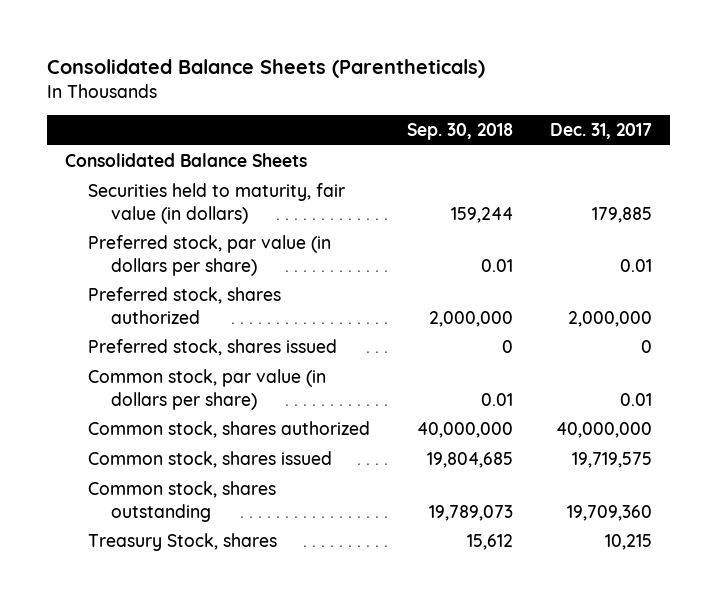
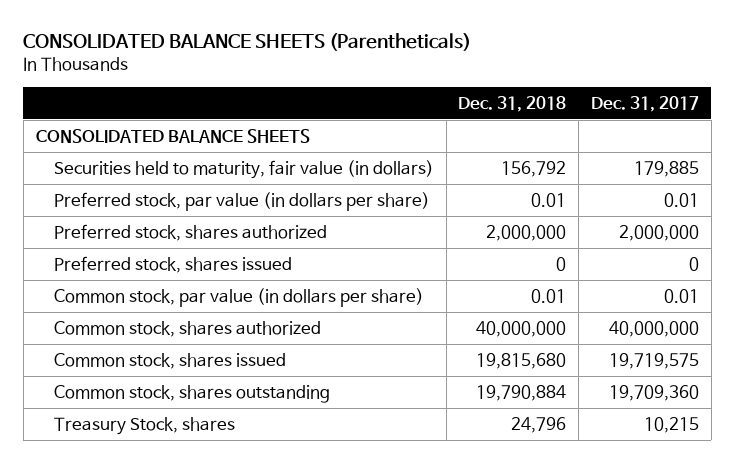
[46,58,485,78] Consolidated Balance Sheets (Parentheticals) -> [23,33,472,52] CONSOLIDATED BALANCE SHEETS (Parentheticals)
[406,123,513,141] Sep. 30, 2018 -> none
none -> [458,95,567,112] Dec. 31, 2018
[65,153,308,168] Consolidated Balance Sheets -> [35,128,310,143] CONSOLIDATED BALANCE SHEETS

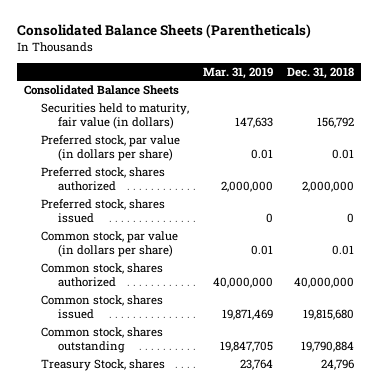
[23,33,472,52] CONSOLIDATED BALANCE SHEETS (Parentheticals) -> [16,23,311,38] Consolidated Balance Sheets (Parentheticals)
[590,95,699,112] Dec. 31, 2017 -> none
none -> [202,66,273,79] Mar. 31, 2019
[35,128,310,143] CONSOLIDATED BALANCE SHEETS -> [23,85,179,96] Consolidated Balance Sheets

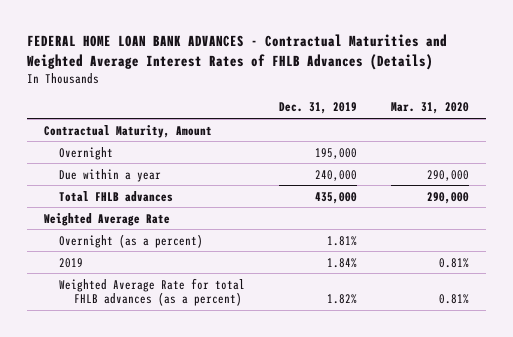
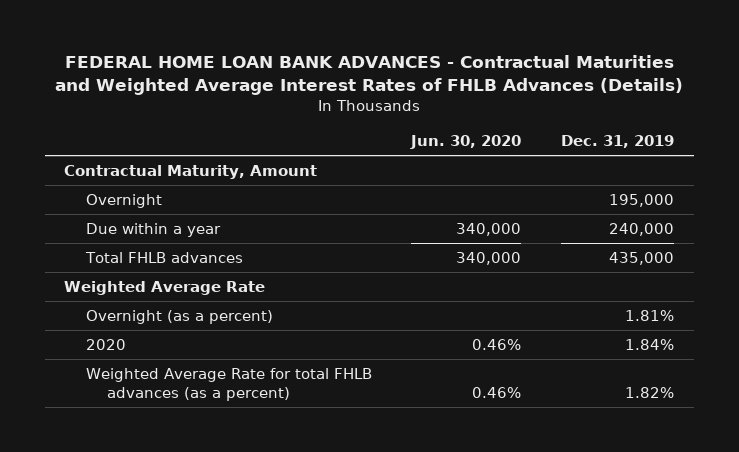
[391,102,470,115] Mar. 31, 2020 -> none
none -> [410,134,522,149] Jun. 30, 2020
[58,257,83,268] 2019 -> [85,339,126,351] 2020

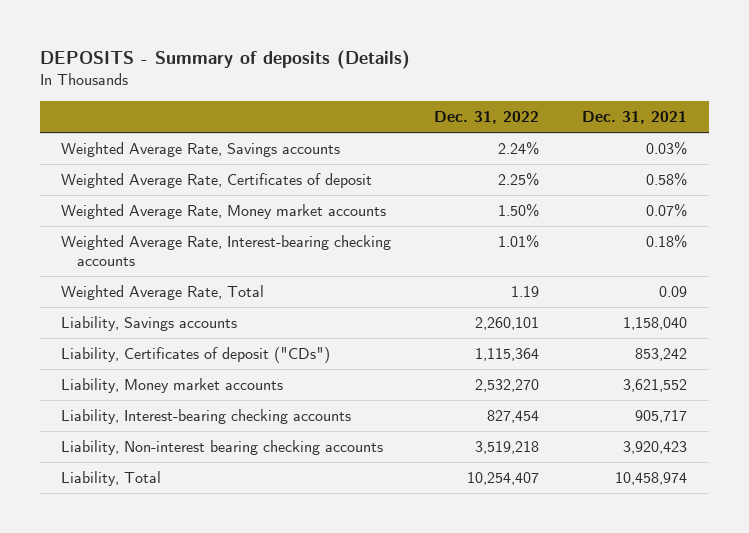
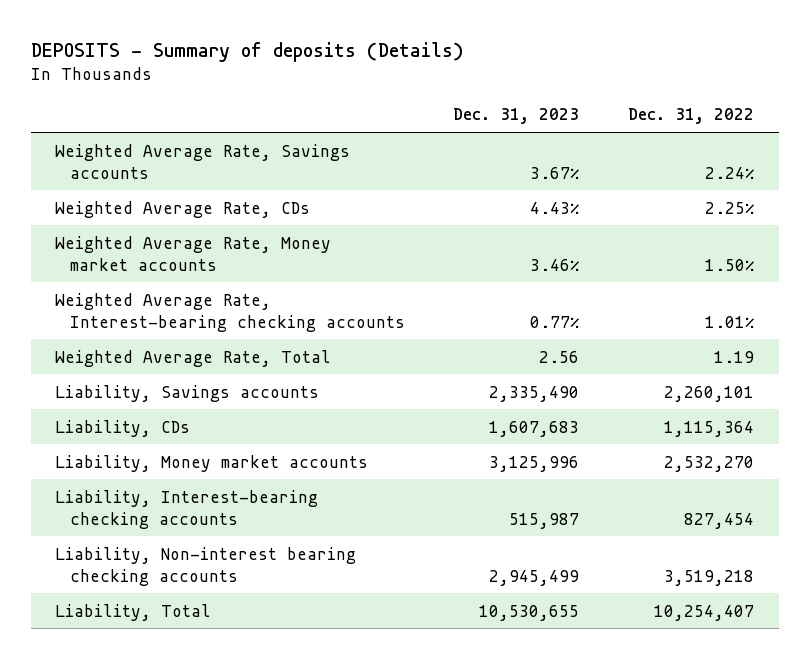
[582,111,688,125] Dec. 31, 2021 -> none
none -> [453,108,580,125] Dec. 31, 2023
[61,173,373,189] Weighted Average Rate, Certificates of deposit -> [54,200,310,218] Weighted Average Rate, CDs
[61,347,331,364] Liability, Certificates of deposit ("CDs") -> [54,419,190,437] Liability, CDs

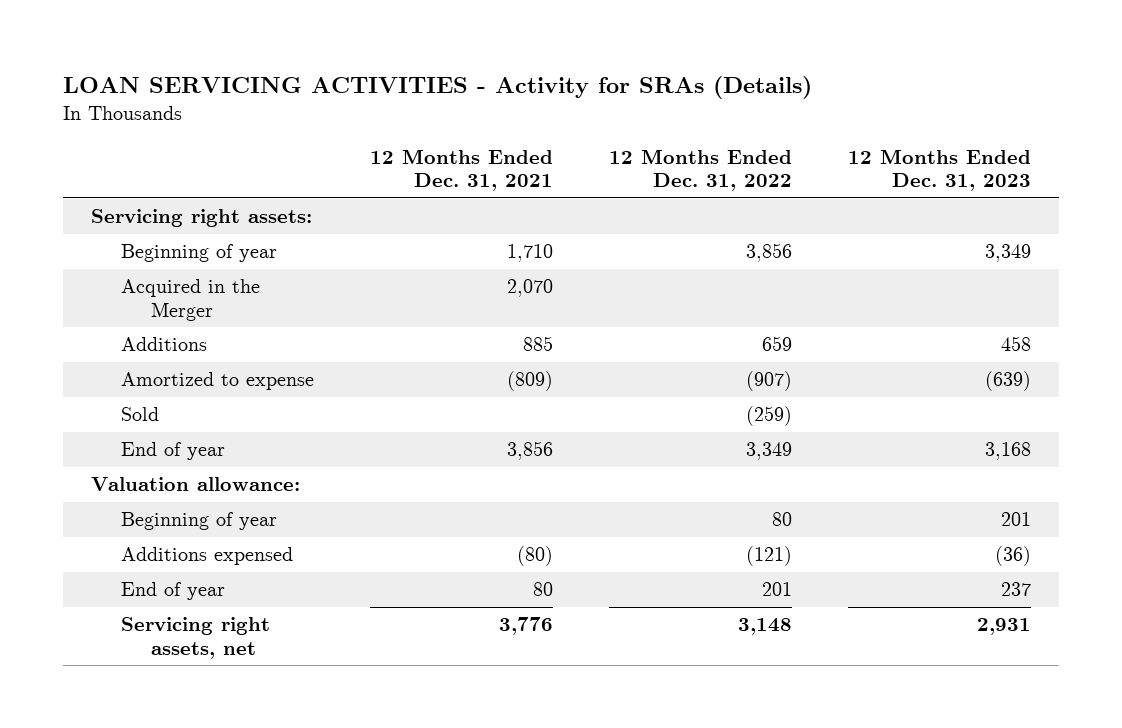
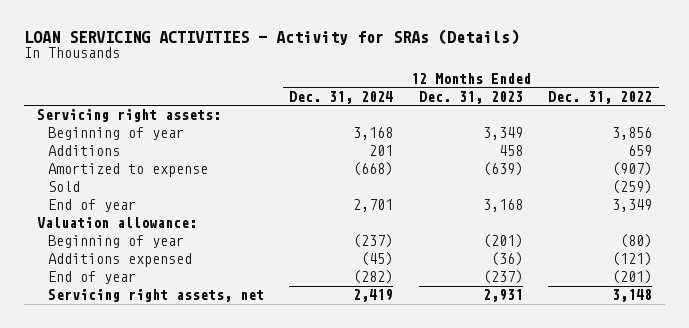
[369,148,553,192] 12 Months Ended Dec. 31, 2021 -> none
none -> [289,91,394,105] Dec. 31, 2024
[120,279,260,321] Acquired in the Merger -> none
[771,512,792,527] 80 -> [620,234,653,249] (80)
[1000,512,1031,527] 201 -> [482,234,523,249] (201)
[761,582,792,597] 201 -> [612,270,653,285] (201)
[1000,582,1031,597] 237 -> [482,270,523,285] (237)

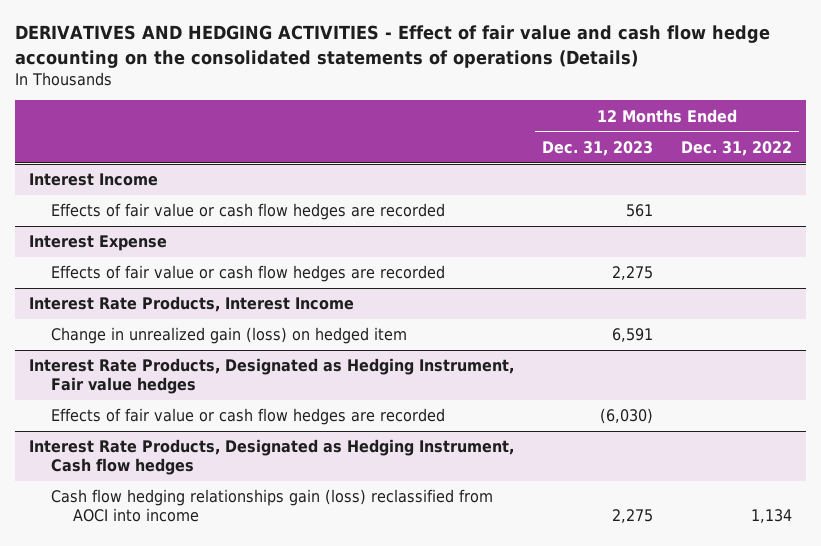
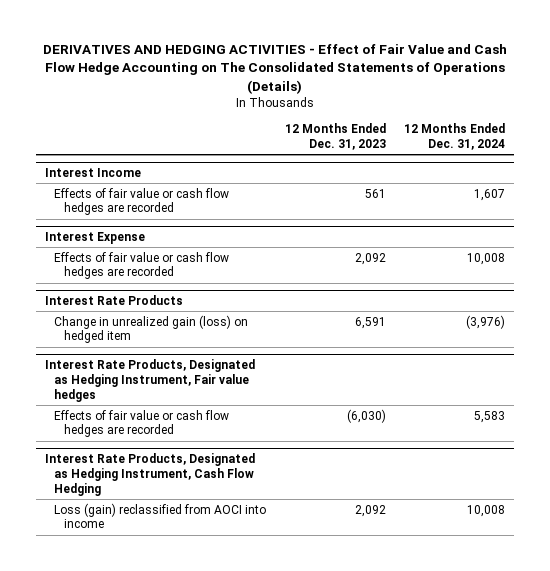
[15,25,771,68] DERIVATIVES AND HEDGING ACTIVITIES - Effect of fair value and cash flow hedge accounting on the consolidated statements of operations (Details) -> [42,43,507,94] DERIVATIVES AND HEDGING ACTIVITIES - Effect of Fair Value and Cash Flow Hedge Accounting on The Consolidated Statements of Operations (Details)
[680,140,792,156] Dec. 31, 2022 -> none
none -> [404,123,506,150] 12 Months Ended Dec. 31, 2024
[611,266,653,281] 2,275 -> [354,252,386,265] 2,092
[29,296,355,313] Interest Rate Products, Interest Income -> [44,294,183,305] Interest Rate Products
[29,439,515,476] Interest Rate Products, Designated as Hedging Instrument, Cash flow hedges -> [44,452,255,496] Interest Rate Products, Designated as Hedging Instrument, Cash Flow Hedging
[51,489,494,523] Cash flow hedging relationships gain (loss) reclassified from AOCI into income -> [54,502,267,529] Loss (gain) reclassified from AOCI into income
[611,509,653,524] 2,275 -> [354,504,386,517] 2,092

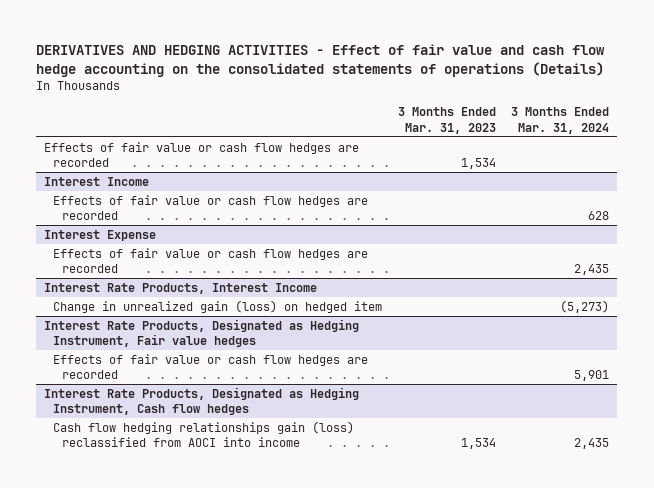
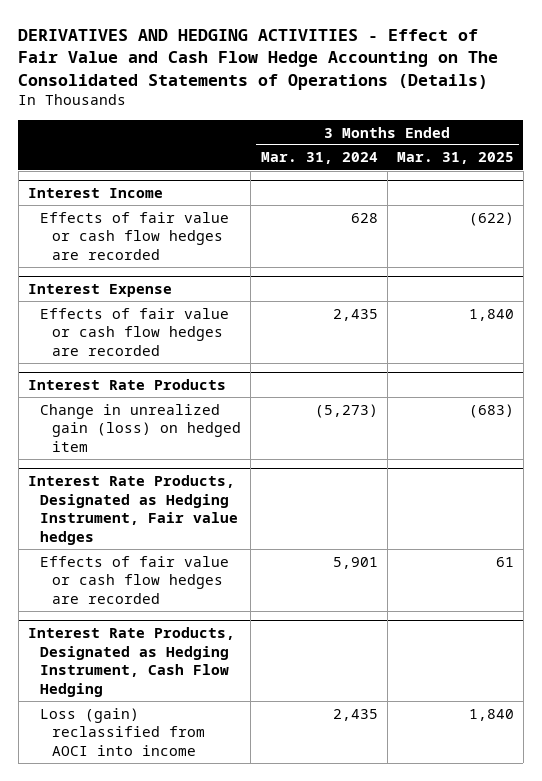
[36,44,606,77] DERIVATIVES AND HEDGING ACTIVITIES - Effect of fair value and cash flow hedge accounting on the consolidated statements of operations (Details) -> [18,28,499,90] DERIVATIVES AND HEDGING ACTIVITIES - Effect of Fair Value and Cash Flow Hedge Accounting on The Consolidated Statements of Operations (Details)
[397,107,496,134] 3 Months Ended Mar. 31, 2023 -> none
none -> [396,152,514,165] Mar. 31, 2025
[44,141,360,168] Effects of fair value or cash flow hedges are recorded -> none
[44,282,318,294] Interest Rate Products, Interest Income -> [28,378,227,390] Interest Rate Products
[44,386,360,416] Interest Rate Products, Designated as Hedging Instrument, Cash flow hedges -> [28,626,236,697] Interest Rate Products, Designated as Hedging Instrument, Cash Flow Hedging
[53,420,355,448] Cash flow hedging relationships gain (loss) reclassified from AOCI into income -> [40,707,206,756] Loss (gain) reclassified from AOCI into income

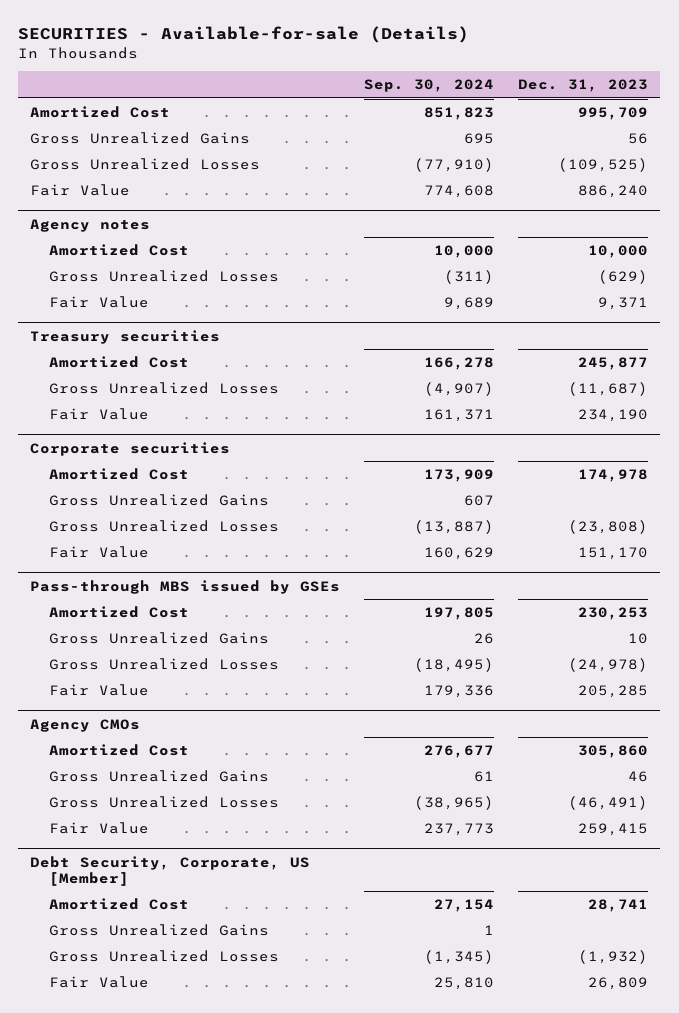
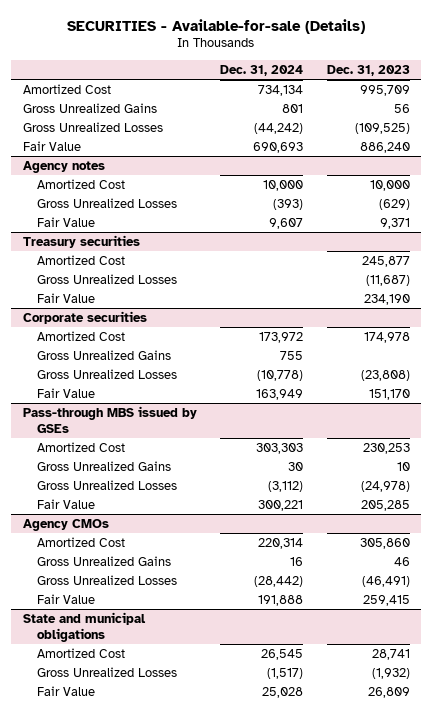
[364,79,495,93] Sep. 30, 2024 -> none
none -> [220,64,304,76] Dec. 31, 2024
[30,855,311,886] Debt Security, Corporate, US [Member] -> [22,611,146,642] State and municipal obligations
[48,923,269,936] Gross Unrealized Gains -> none

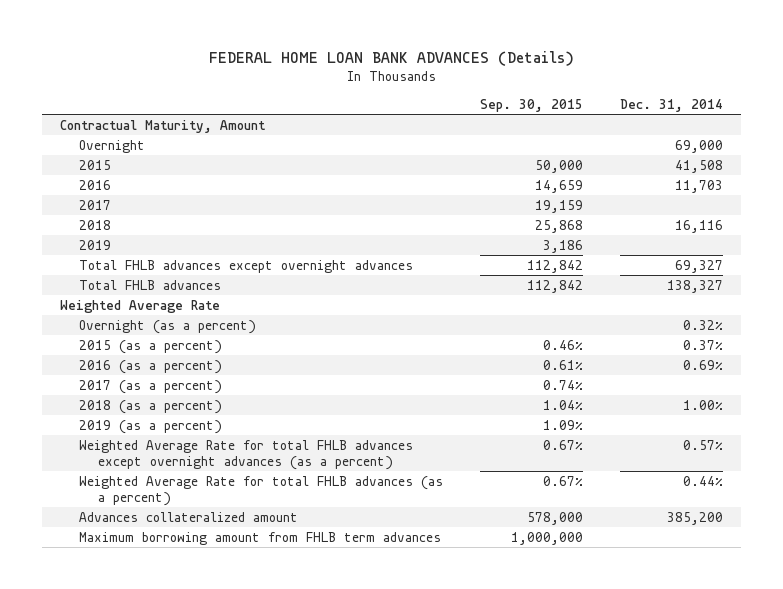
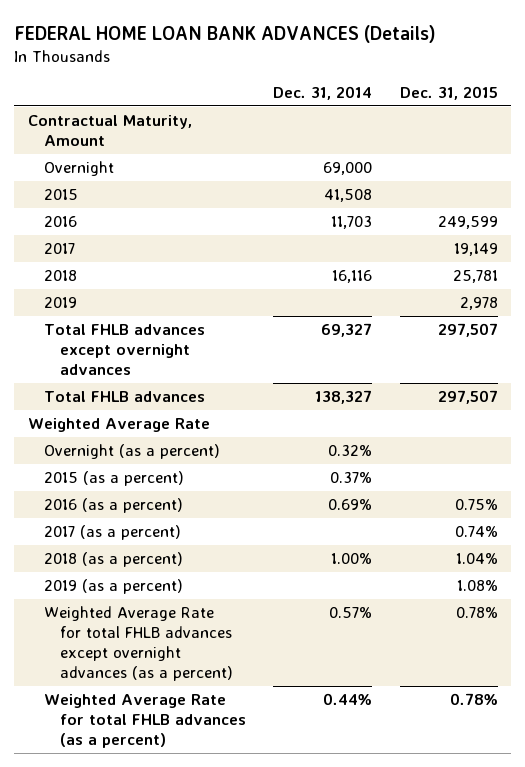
[480,98,584,112] Sep. 30, 2015 -> none
none -> [399,85,498,100] Dec. 31, 2015
[79,511,299,522] Advances collateralized amount -> none
[79,531,442,545] Maximum borrowing amount from FHLB term advances -> none

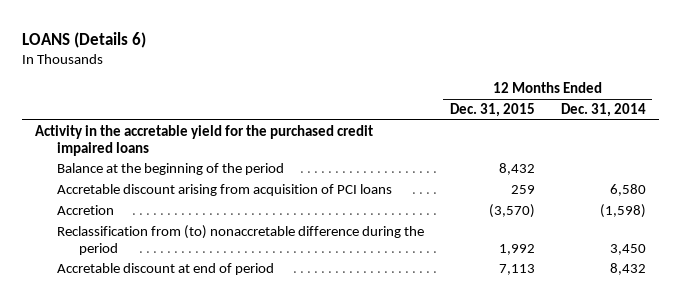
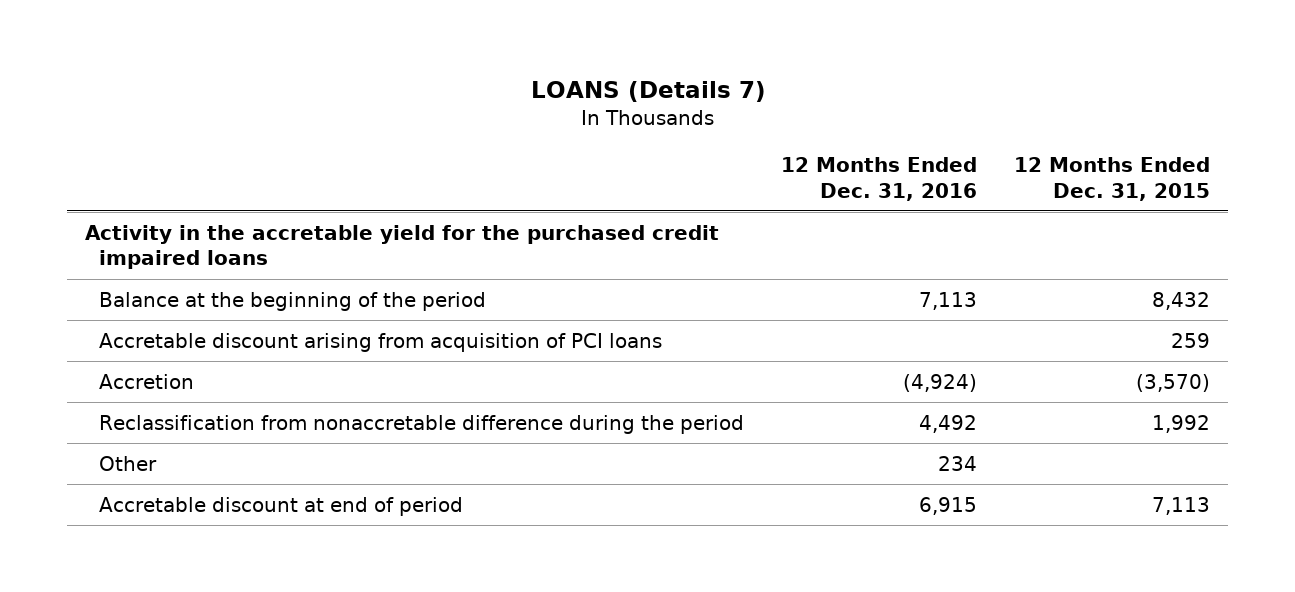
[22,31,147,48] LOANS (Details 6) -> [530,80,766,102] LOANS (Details 7)
[560,102,646,117] Dec. 31, 2014 -> none
none -> [781,157,978,201] 12 Months Ended Dec. 31, 2016
[56,224,424,255] Reclassification from (to) nonaccretable difference during the period -> [99,414,745,434] Reclassification from nonaccretable difference during the period
none -> [99,455,158,471] Other

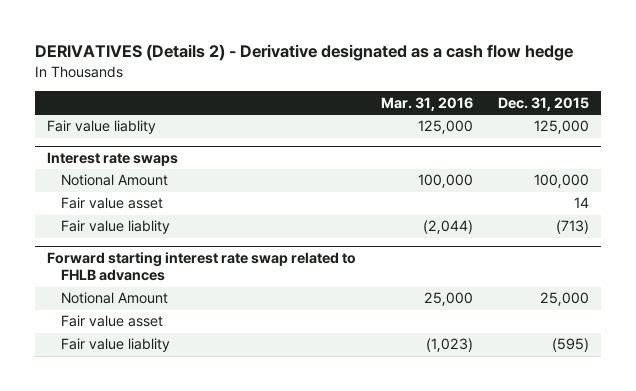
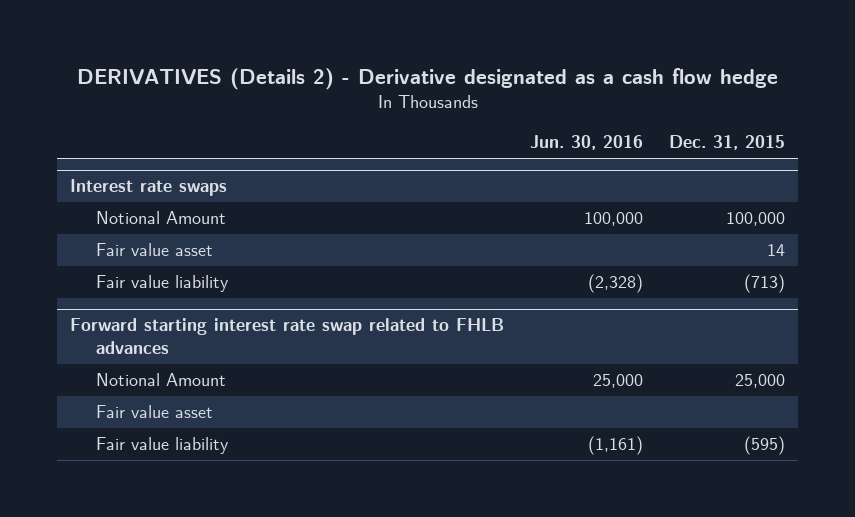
[380,96,473,111] Mar. 31, 2016 -> none
none -> [530,135,644,151] Jun. 30, 2016
[47,120,157,135] Fair value liablity -> none
[61,220,171,235] Fair value liablity -> [95,275,229,293] Fair value liability
[61,338,171,353] Fair value liablity -> [95,437,229,455] Fair value liability

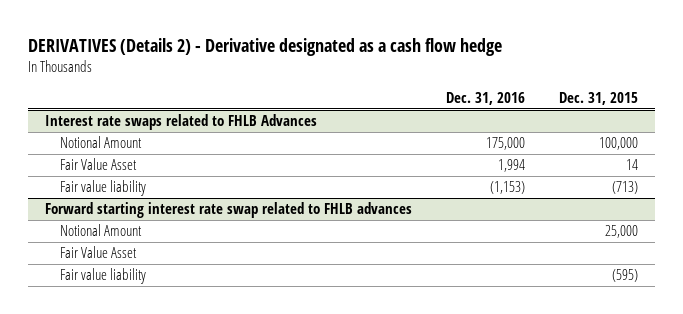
[530,135,644,151] Jun. 30, 2016 -> none
none -> [445,92,525,106] Dec. 31, 2016
[69,179,227,197] Interest rate swaps -> none
none -> [45,114,318,131] Interest rate swaps related to FHLB Advances
[95,243,213,257] Fair value asset -> [60,158,138,171] Fair Value Asset
[95,405,213,419] Fair value asset -> [60,246,138,259] Fair Value Asset

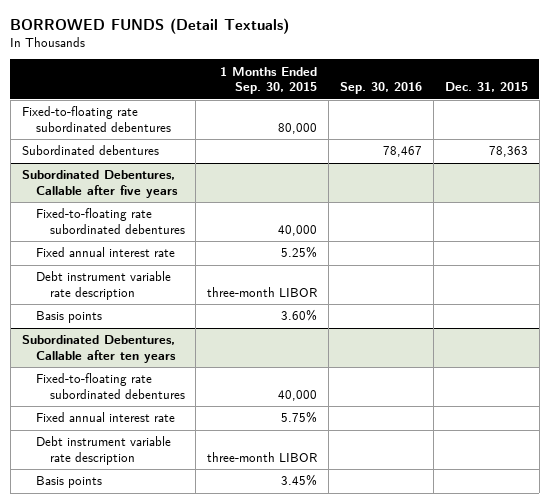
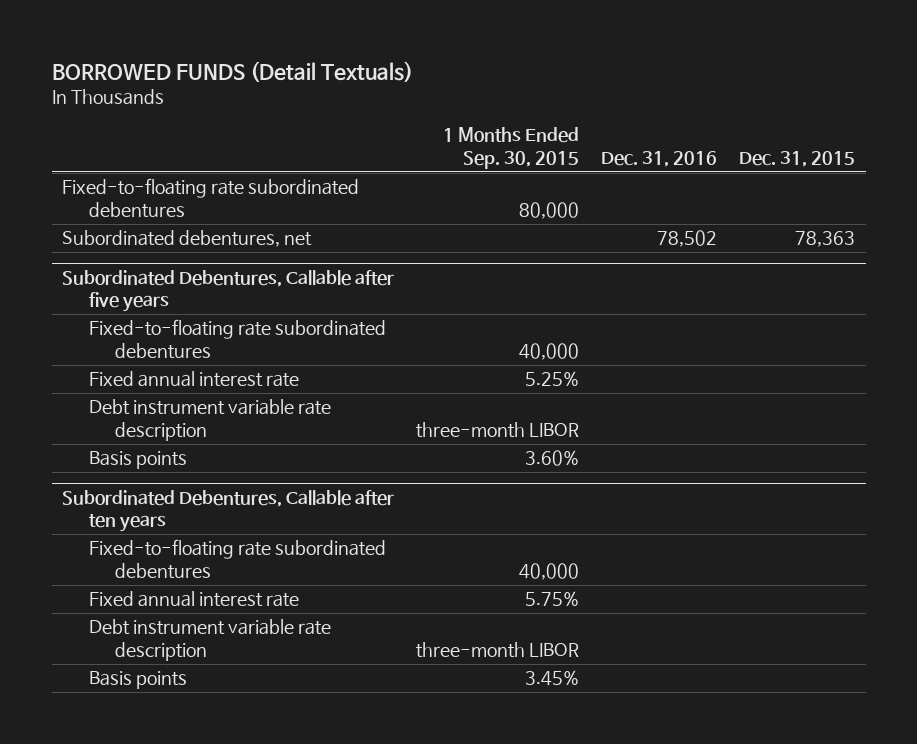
[340,82,423,95] Sep. 30, 2016 -> none
none -> [600,150,717,167] Dec. 31, 2016
[21,145,159,156] Subordinated debentures -> [62,230,313,248] Subordinated debentures, net

